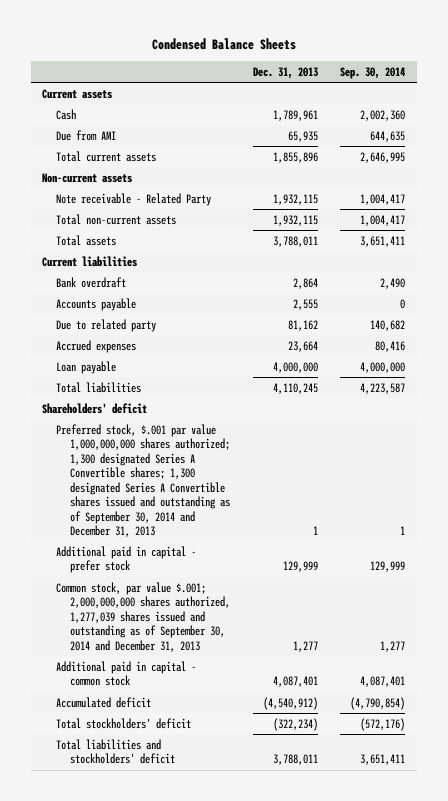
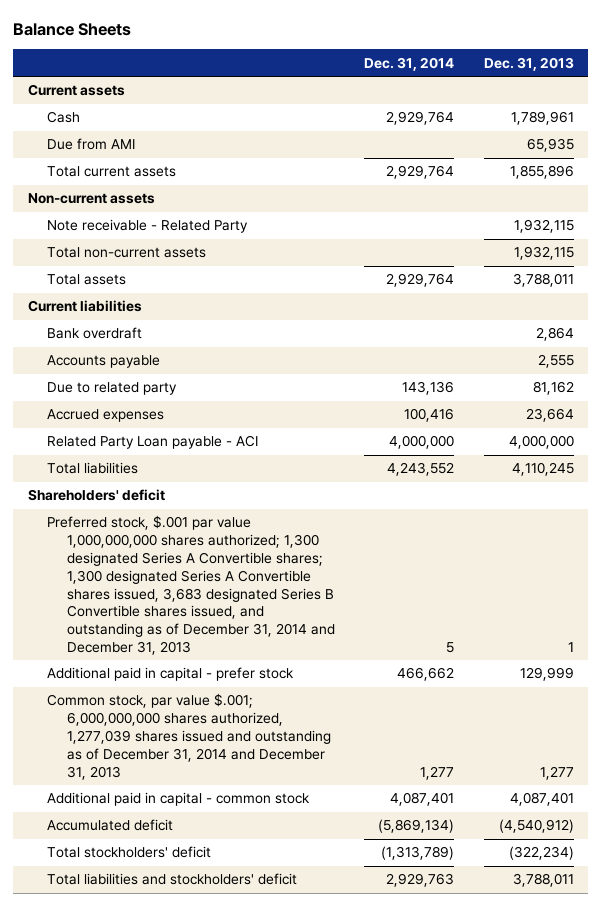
[151,38,296,51] Condensed Balance Sheets -> [13,23,132,37] Balance Sheets
[340,67,406,80] Sep. 30, 2014 -> none
none -> [364,56,455,71] Dec. 31, 2014
[56,360,117,374] Loan payable -> [47,435,259,450] Related Party Loan payable - ACI
[56,423,231,538] Preferred stock, $.001 par value 1,000,000,000 shares authorized; 1,300 designated Series A Convertible shares; 1,300 designated Series A Convertible shares issued and outstanding as of September 30, 2014 and December 31, 2013 -> [47,515,335,655] Preferred stock, $.001 par value 1,000,000,000 shares authorized; 1,300 designated Series A Convertible shares; 1,300 designated Series A Convertible shares issued, 3,683 designated Series B Convertible shares issued, and outstanding as of December 31, 2014 and December 31, 2013
[56,581,231,652] Common stock, par value $.001; 2,000,000,000 shares authorized, 1,277,039 shares issued and outstanding as of September 30, 2014 and December 31, 2013 -> [47,693,331,780] Common stock, par value $.001; 6,000,000,000 shares authorized, 1,277,039 shares issued and outstanding as of December 31, 2014 and December 31, 2013

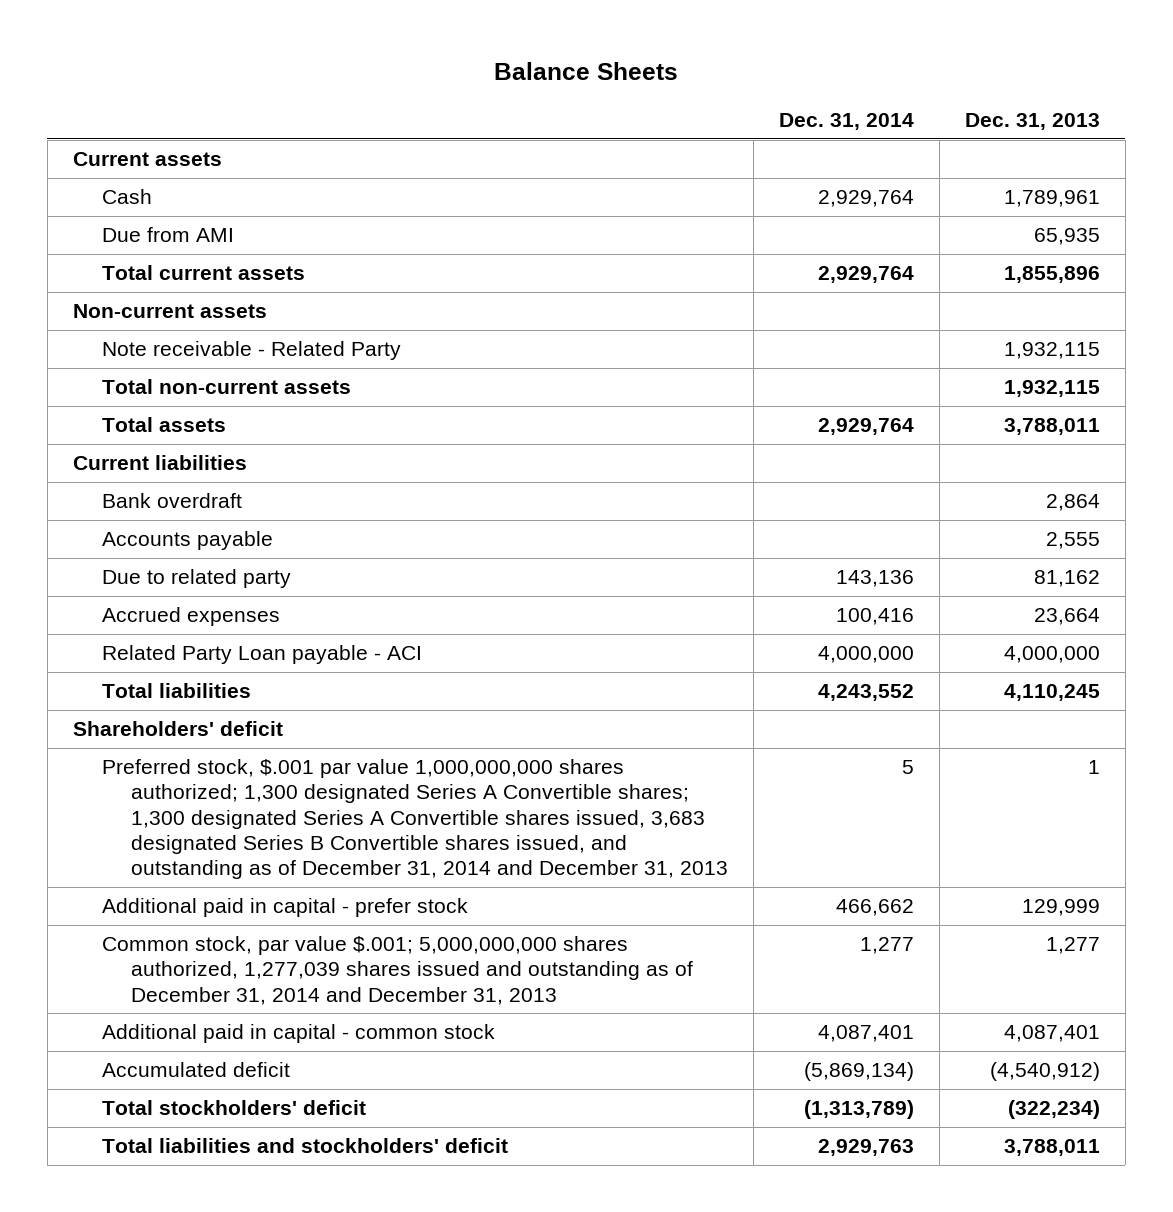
[47,693,331,780] Common stock, par value $.001; 6,000,000,000 shares authorized, 1,277,039 shares issued and outstanding as of December 31, 2014 and December 31, 2013 -> [101,936,694,1005] Common stock, par value $.001; 5,000,000,000 shares authorized, 1,277,039 shares issued and outstanding as of December 31, 2014 and December 31, 2013

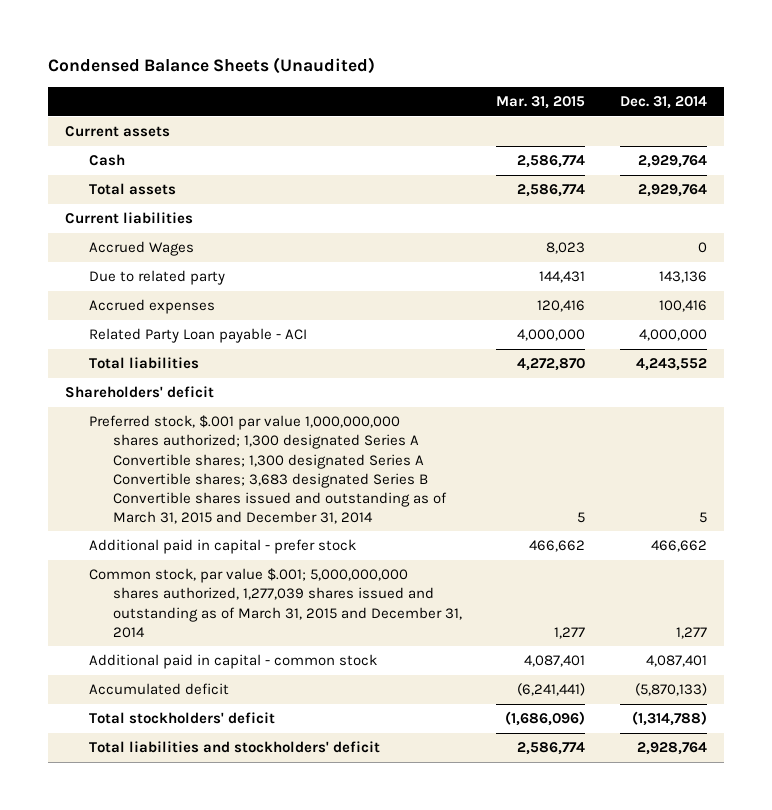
[494,62,679,81] Balance Sheets -> [47,57,375,75] Condensed Balance Sheets (Unaudited)
[964,113,1100,131] Dec. 31, 2013 -> none
none -> [496,96,586,110] Mar. 31, 2015
[101,227,234,243] Due from AMI -> none
[101,265,305,281] Total current assets -> none
[72,304,267,319] Non-current assets -> none
[101,341,401,361] Note receivable - Related Party -> none
[101,379,351,395] Total non-current assets -> none
[101,493,242,509] Bank overdraft -> none
[101,531,273,551] Accounts payable -> none
none -> [88,241,194,257] Accrued Wages
[101,759,729,880] Preferred stock, $.001 par value 1,000,000,000 shares authorized; 1,300 designated Series A Convertible shares; 1,300 designated Series A Convertible shares issued, 3,683 designated Series B Convertible shares issued, and outstanding as of December 31, 2014 and December 31, 2013 -> [88,415,447,524] Preferred stock, $.001 par value 1,000,000,000 shares authorized; 1,300 designated Series A Convertible shares; 1,300 designated Series A Convertible shares; 3,683 designated Series B Convertible shares issued and outstanding as of March 31, 2015 and December 31, 2014
[101,936,694,1005] Common stock, par value $.001; 5,000,000,000 shares authorized, 1,277,039 shares issued and outstanding as of December 31, 2014 and December 31, 2013 -> [88,568,462,638] Common stock, par value $.001; 5,000,000,000 shares authorized, 1,277,039 shares issued and outstanding as of March 31, 2015 and December 31, 2014
[804,1062,915,1082] (5,869,134) -> [634,683,707,697] (5,870,133)
[804,1100,915,1120] (1,313,789) -> [631,711,707,727] (1,314,788)
[818,1139,915,1157] 2,929,763 -> [636,742,707,756] 2,928,764

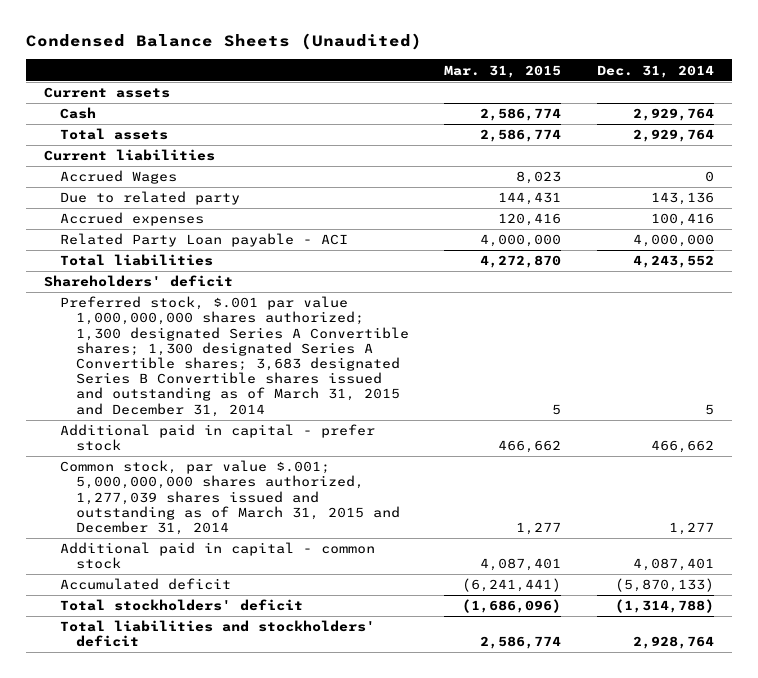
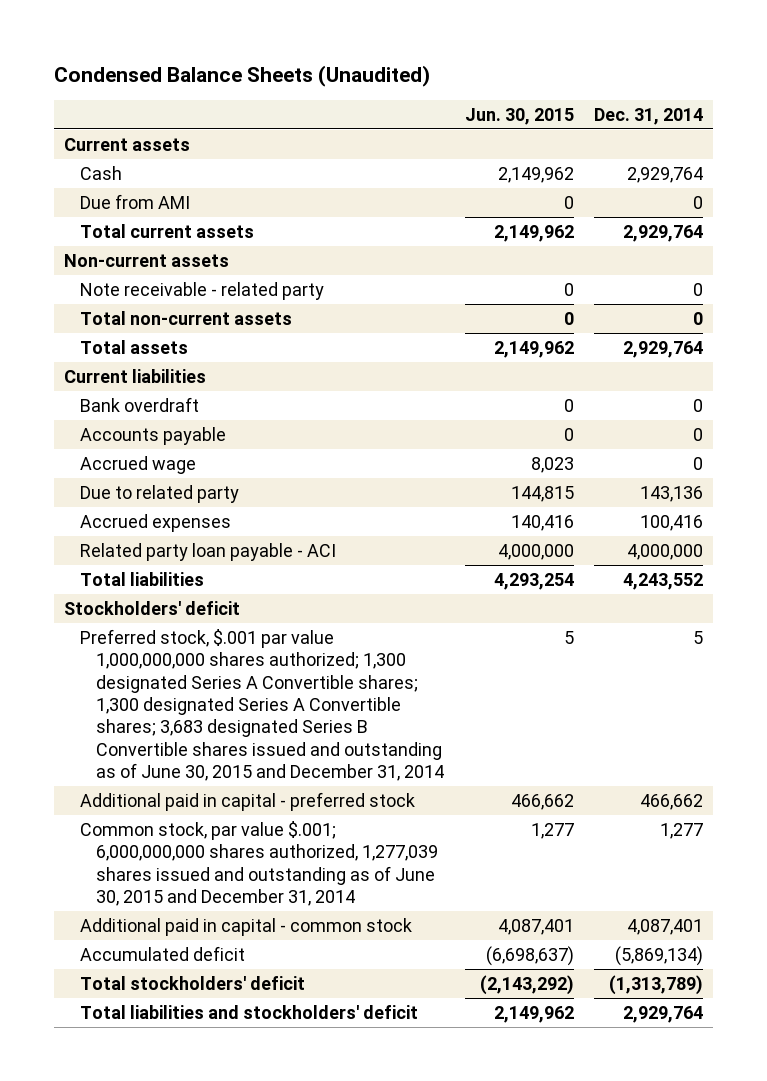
[444,64,562,78] Mar. 31, 2015 -> none
none -> [464,107,574,125] Jun. 30, 2015
none -> [80,193,191,209] Due from AMI
none -> [80,223,255,238] Total current assets
none -> [63,253,229,267] Non-current assets
none -> [80,281,325,300] Note receivable - related party
none -> [80,310,293,325] Total non-current assets
none -> [80,396,200,412] Bank overdraft
none -> [80,426,227,445] Accounts payable
[59,170,177,185] Accrued Wages -> [80,455,197,474] Accrued wage
[59,233,348,248] Related Party Loan payable - ACI -> [80,542,337,561] Related party loan payable - ACI
[44,275,234,288] Shareholders' deficit -> [63,600,240,615] Stockholders' deficit
[59,296,409,417] Preferred stock, $.001 par value 1,000,000,000 shares authorized; 1,300 designated Series A Convertible shares; 1,300 designated Series A Convertible shares; 3,683 designated Series B Convertible shares issued and outstanding as of March 31, 2015 and December 31, 2014 -> [80,628,445,782] Preferred stock, $.001 par value 1,000,000,000 shares authorized; 1,300 designated Series A Convertible shares; 1,300 designated Series A Convertible shares; 3,683 designated Series B Convertible shares issued and outstanding as of June 30, 2015 and December 31, 2014
[59,424,375,452] Additional paid in capital - prefer stock -> [80,791,416,811] Additional paid in capital - preferred stock
[59,460,400,535] Common stock, par value $.001; 5,000,000,000 shares authorized, 1,277,039 shares issued and outstanding as of March 31, 2015 and December 31, 2014 -> [80,820,439,907] Common stock, par value $.001; 6,000,000,000 shares authorized, 1,277,039 shares issued and outstanding as of June 30, 2015 and December 31, 2014
[615,578,715,593] (5,870,133) -> [615,945,704,966] (5,869,134)
[615,599,715,614] (1,314,788) -> [609,974,704,995] (1,313,789)
[633,636,715,650] 2,928,764 -> [623,1005,704,1023] 2,929,764

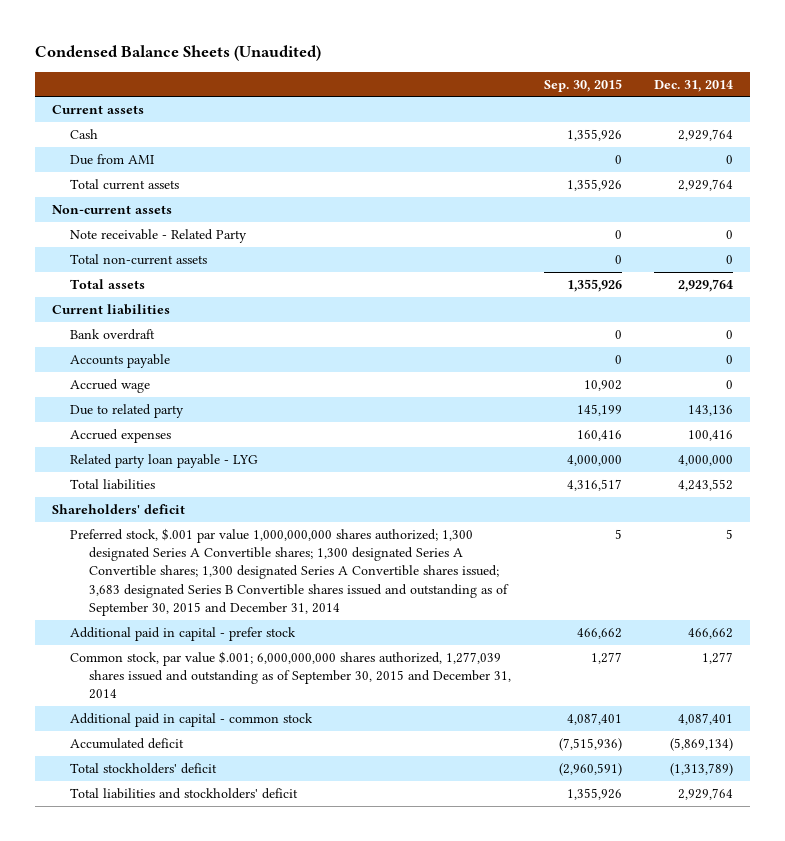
[464,107,574,125] Jun. 30, 2015 -> none
none -> [543,78,622,92] Sep. 30, 2015
[80,281,325,300] Note receivable - related party -> [70,228,248,243] Note receivable - Related Party
[80,542,337,561] Related party loan payable - ACI -> [70,453,259,468] Related party loan payable - LYG
[63,600,240,615] Stockholders' deficit -> [51,503,185,514] Shareholders' deficit
[80,628,445,782] Preferred stock, $.001 par value 1,000,000,000 shares authorized; 1,300 designated Series A Convertible shares; 1,300 designated Series A Convertible shares; 3,683 designated Series B Convertible shares issued and outstanding as of June 30, 2015 and December 31, 2014 -> [70,527,509,616] Preferred stock, $.001 par value 1,000,000,000 shares authorized; 1,300 designated Series A Convertible shares; 1,300 designated Series A Convertible shares; 1,300 designated Series A Convertible shares issued; 3,683 designated Series B Convertible shares issued and outstanding as of September 30, 2015 and December 31, 2014
[80,791,416,811] Additional paid in capital - preferred stock -> [70,626,297,641] Additional paid in capital - prefer stock
[80,820,439,907] Common stock, par value $.001; 6,000,000,000 shares authorized, 1,277,039 shares issued and outstanding as of June 30, 2015 and December 31, 2014 -> [70,650,511,700] Common stock, par value $.001; 6,000,000,000 shares authorized, 1,277,039 shares issued and outstanding as of September 30, 2015 and December 31, 2014

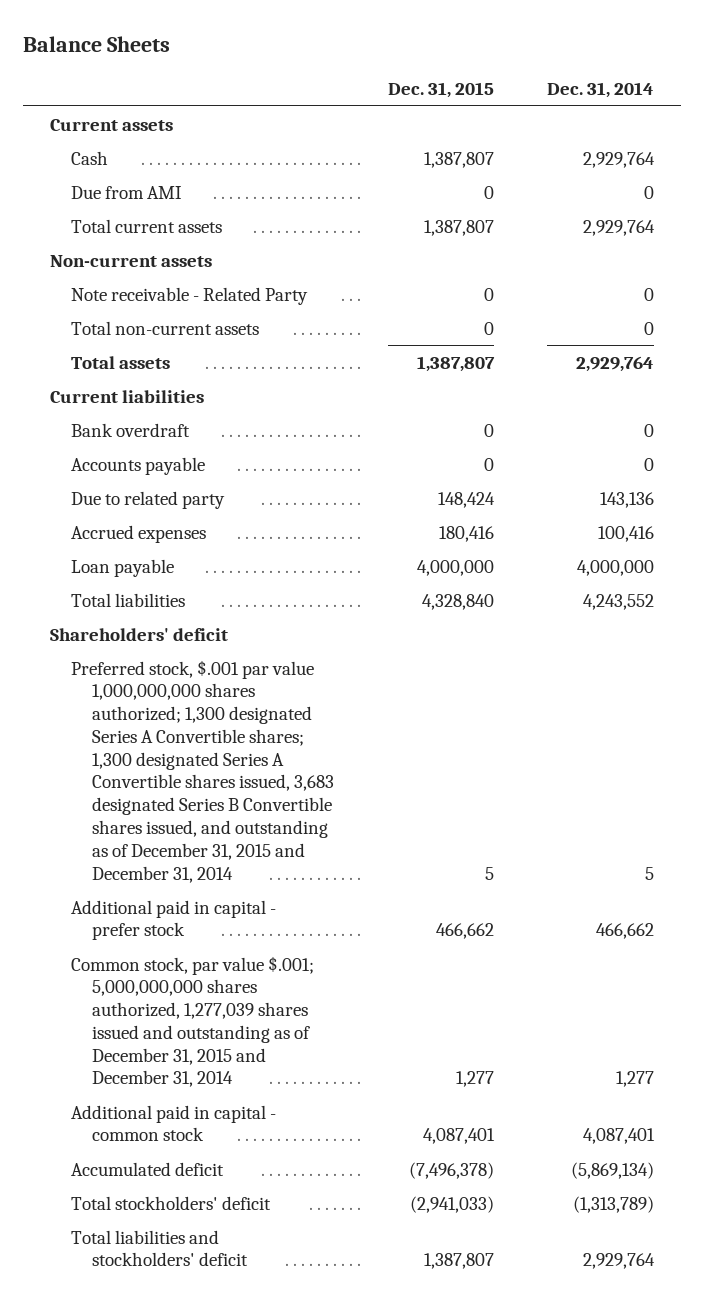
[35,45,322,62] Condensed Balance Sheets (Unaudited) -> [23,36,171,53] Balance Sheets
[543,78,622,92] Sep. 30, 2015 -> none
none -> [387,81,494,98] Dec. 31, 2015
[70,378,151,393] Accrued wage -> none
[70,453,259,468] Related party loan payable - LYG -> none
none -> [71,558,175,577] Loan payable
[70,527,509,616] Preferred stock, $.001 par value 1,000,000,000 shares authorized; 1,300 designated Series A Convertible shares; 1,300 designated Series A Convertible shares; 1,300 designated Series A Convertible shares issued; 3,683 designated Series B Convertible shares issued and outstanding as of September 30, 2015 and December 31, 2014 -> [71,659,335,883] Preferred stock, $.001 par value 1,000,000,000 shares authorized; 1,300 designated Series A Convertible shares; 1,300 designated Series A Convertible shares issued, 3,683 designated Series B Convertible shares issued, and outstanding as of December 31, 2015 and December 31, 2014
[70,650,511,700] Common stock, par value $.001; 6,000,000,000 shares authorized, 1,277,039 shares issued and outstanding as of September 30, 2015 and December 31, 2014 -> [71,955,315,1088] Common stock, par value $.001; 5,000,000,000 shares authorized, 1,277,039 shares issued and outstanding as of December 31, 2015 and December 31, 2014

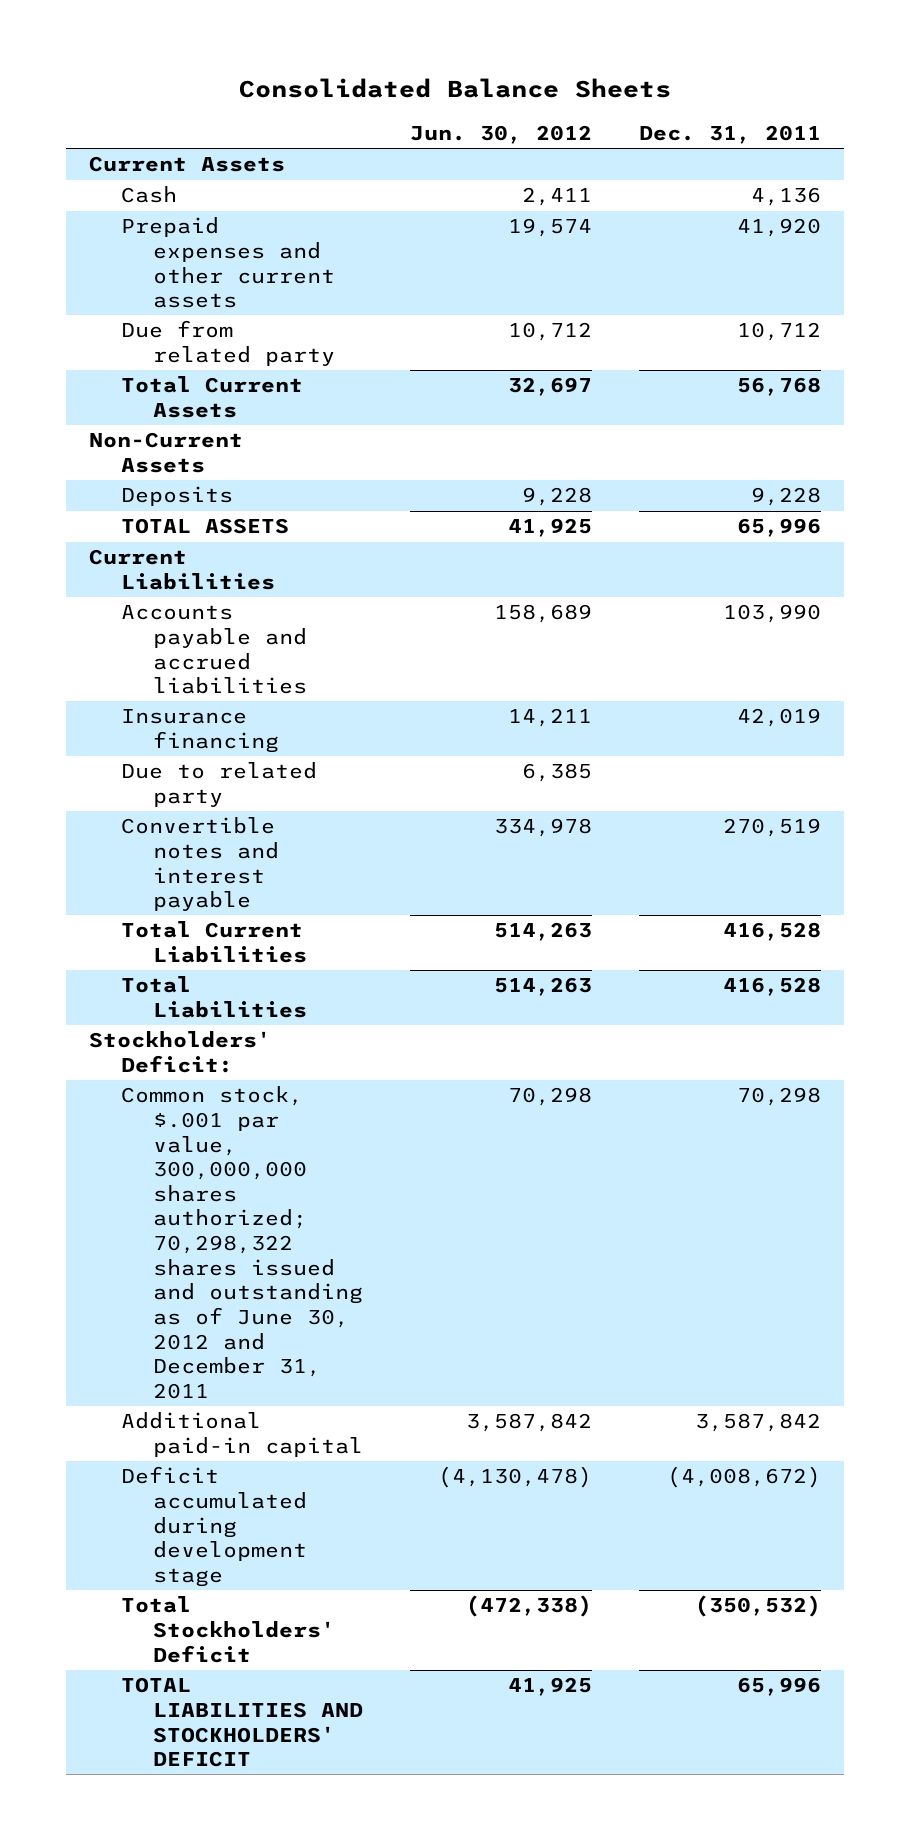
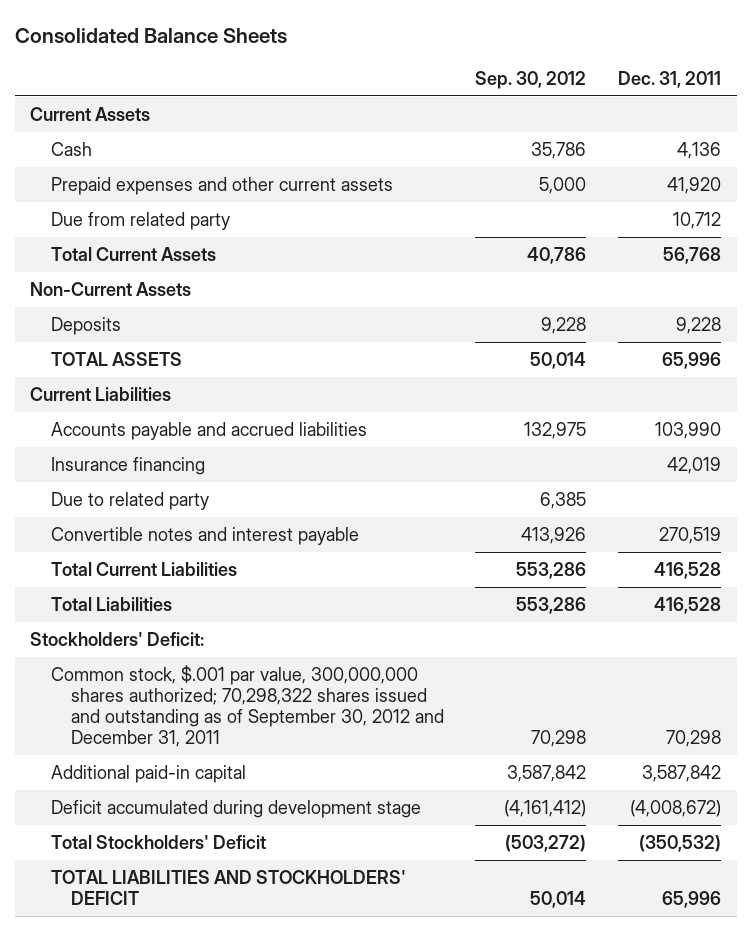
[409,124,592,144] Jun. 30, 2012 -> none
none -> [475,70,587,89] Sep. 30, 2012
[121,1086,364,1399] Common stock, $.001 par value, 300,000,000 shares authorized; 70,298,322 shares issued and outstanding as of June 30, 2012 and December 31, 2011 -> [50,665,444,748] Common stock, $.001 par value, 300,000,000 shares authorized; 70,298,322 shares issued and outstanding as of September 30, 2012 and December 31, 2011

